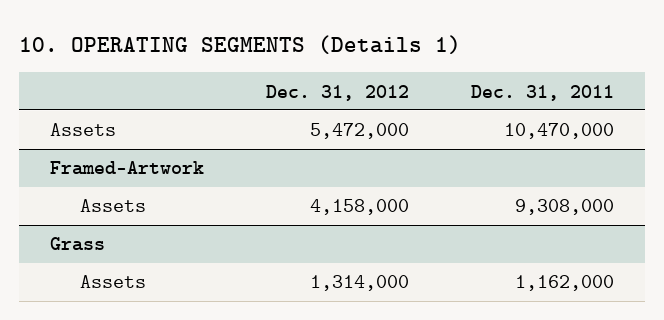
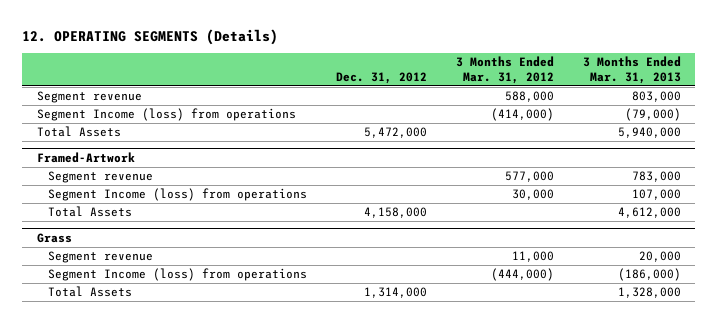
[19,34,462,54] 10. OPERATING SEGMENTS (Details 1) -> [22,29,279,46] 12. OPERATING SEGMENTS (Details)
[470,84,614,101] Dec. 31, 2011 -> none
none -> [455,56,554,84] 3 Months Ended Mar. 31, 2012
none -> [582,56,681,84] 3 Months Ended Mar. 31, 2013
none -> [36,91,142,104] Segment revenue
none -> [36,108,296,122] Segment Income (loss) from operations
[50,123,117,137] Assets -> [36,126,121,138] Total Assets
none -> [47,171,153,184] Segment revenue
none -> [47,188,307,202] Segment Income (loss) from operations
[79,199,146,213] Assets -> [47,206,132,218] Total Assets
none -> [47,251,153,264] Segment revenue
none -> [47,268,307,282] Segment Income (loss) from operations
[79,275,146,289] Assets -> [47,286,132,298] Total Assets

